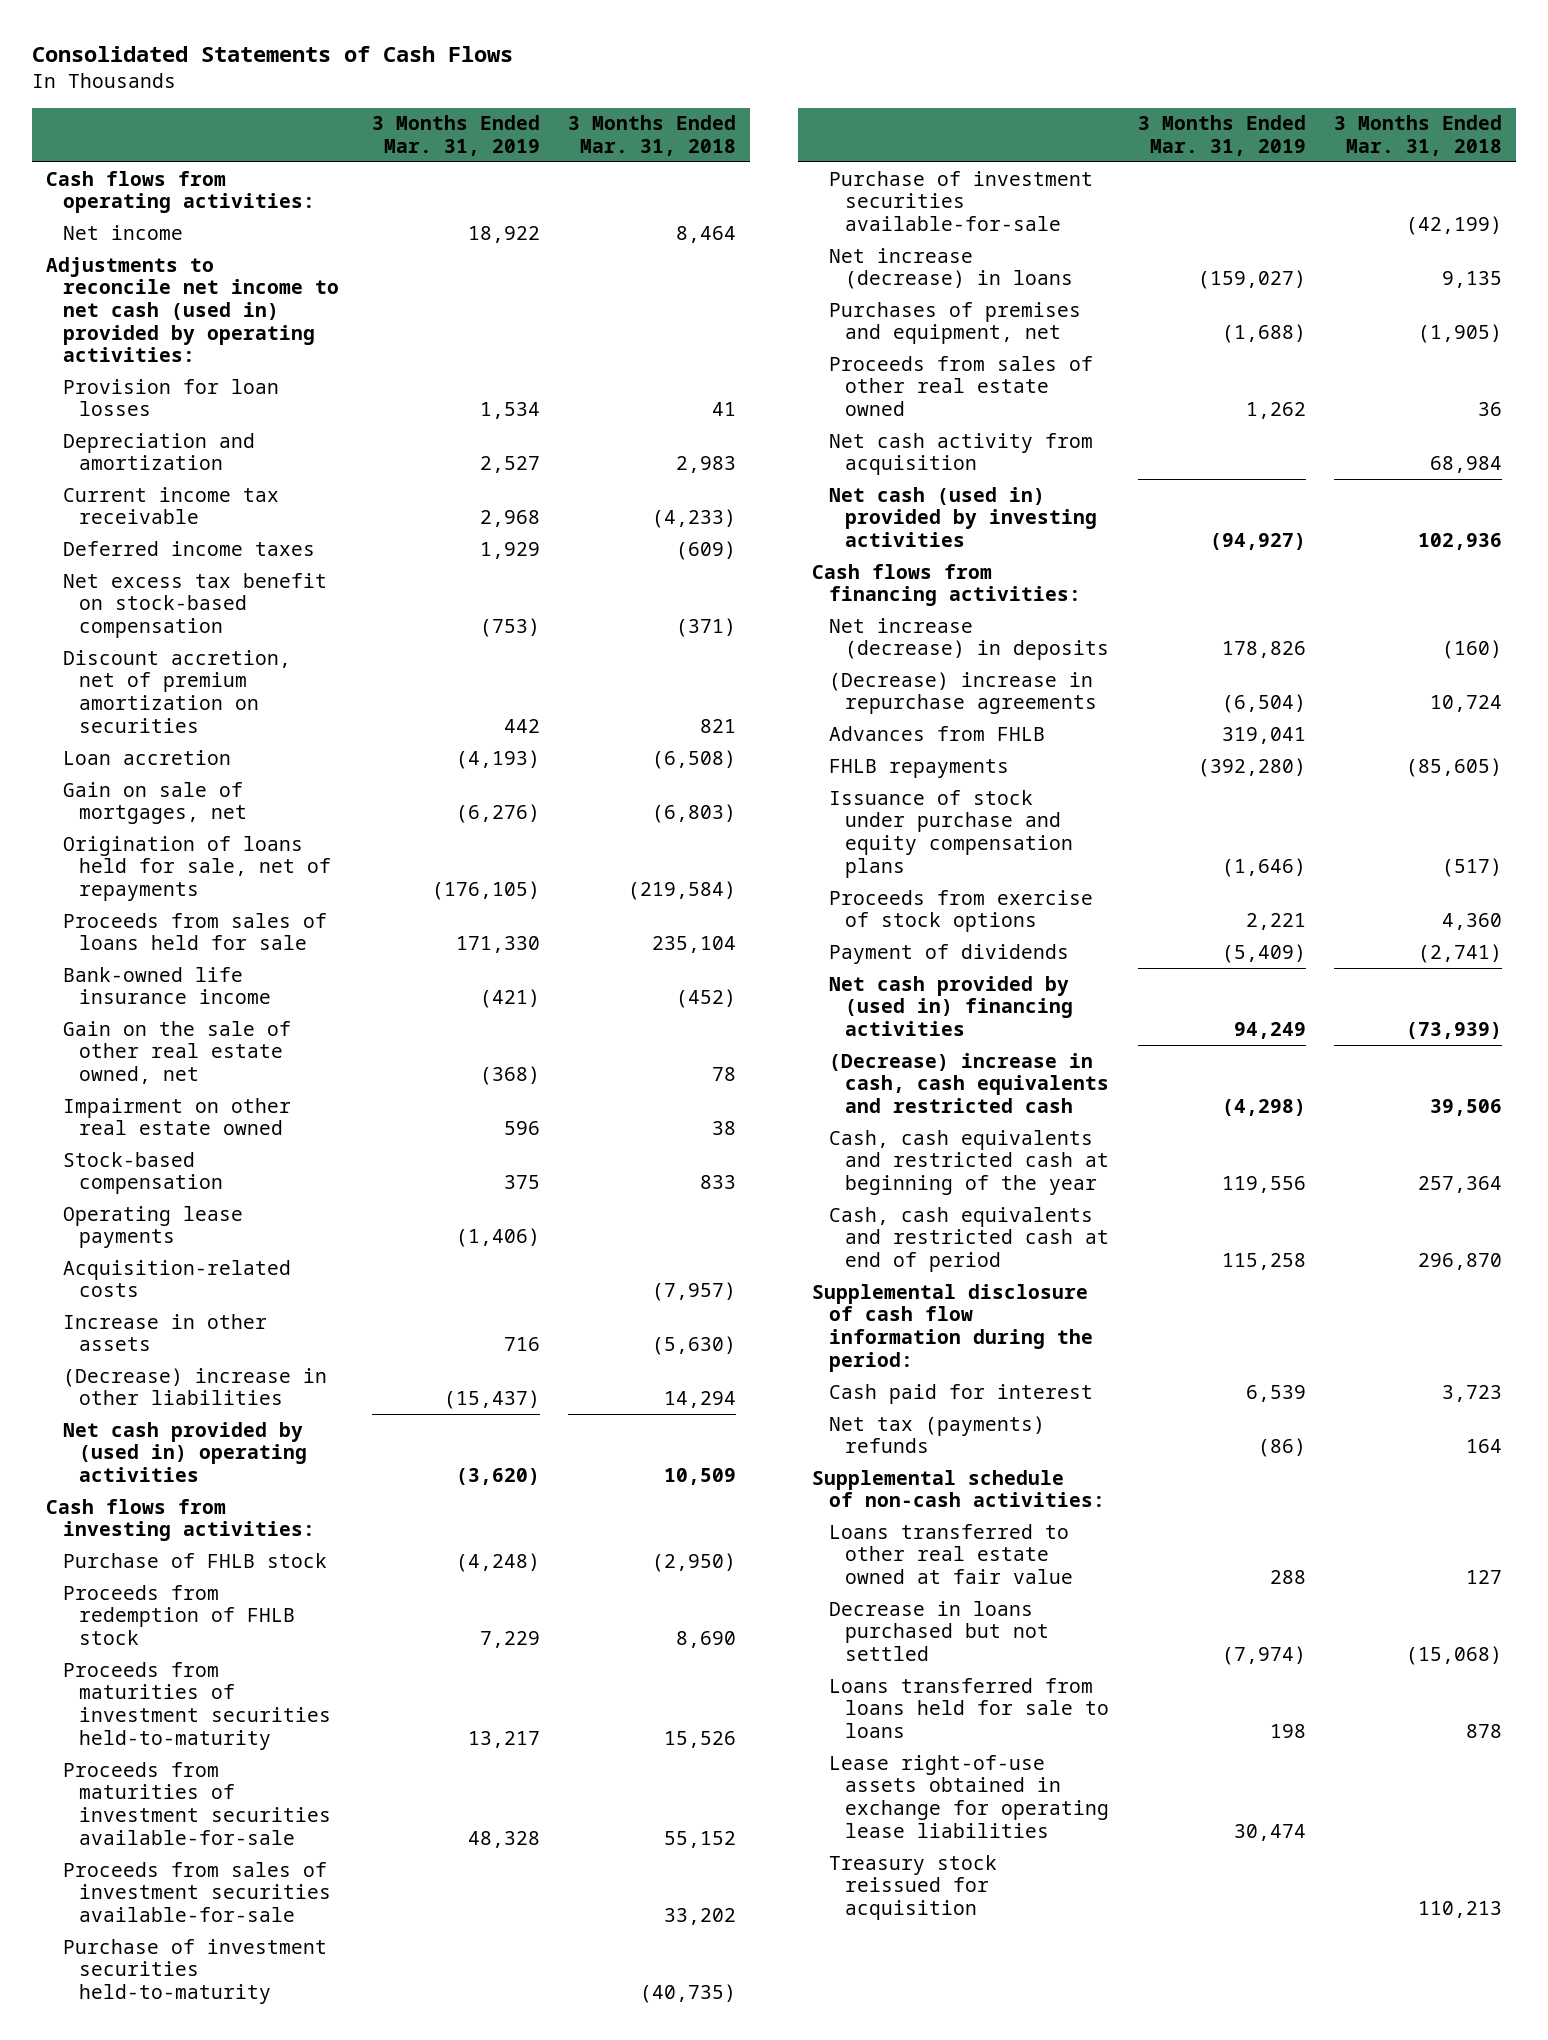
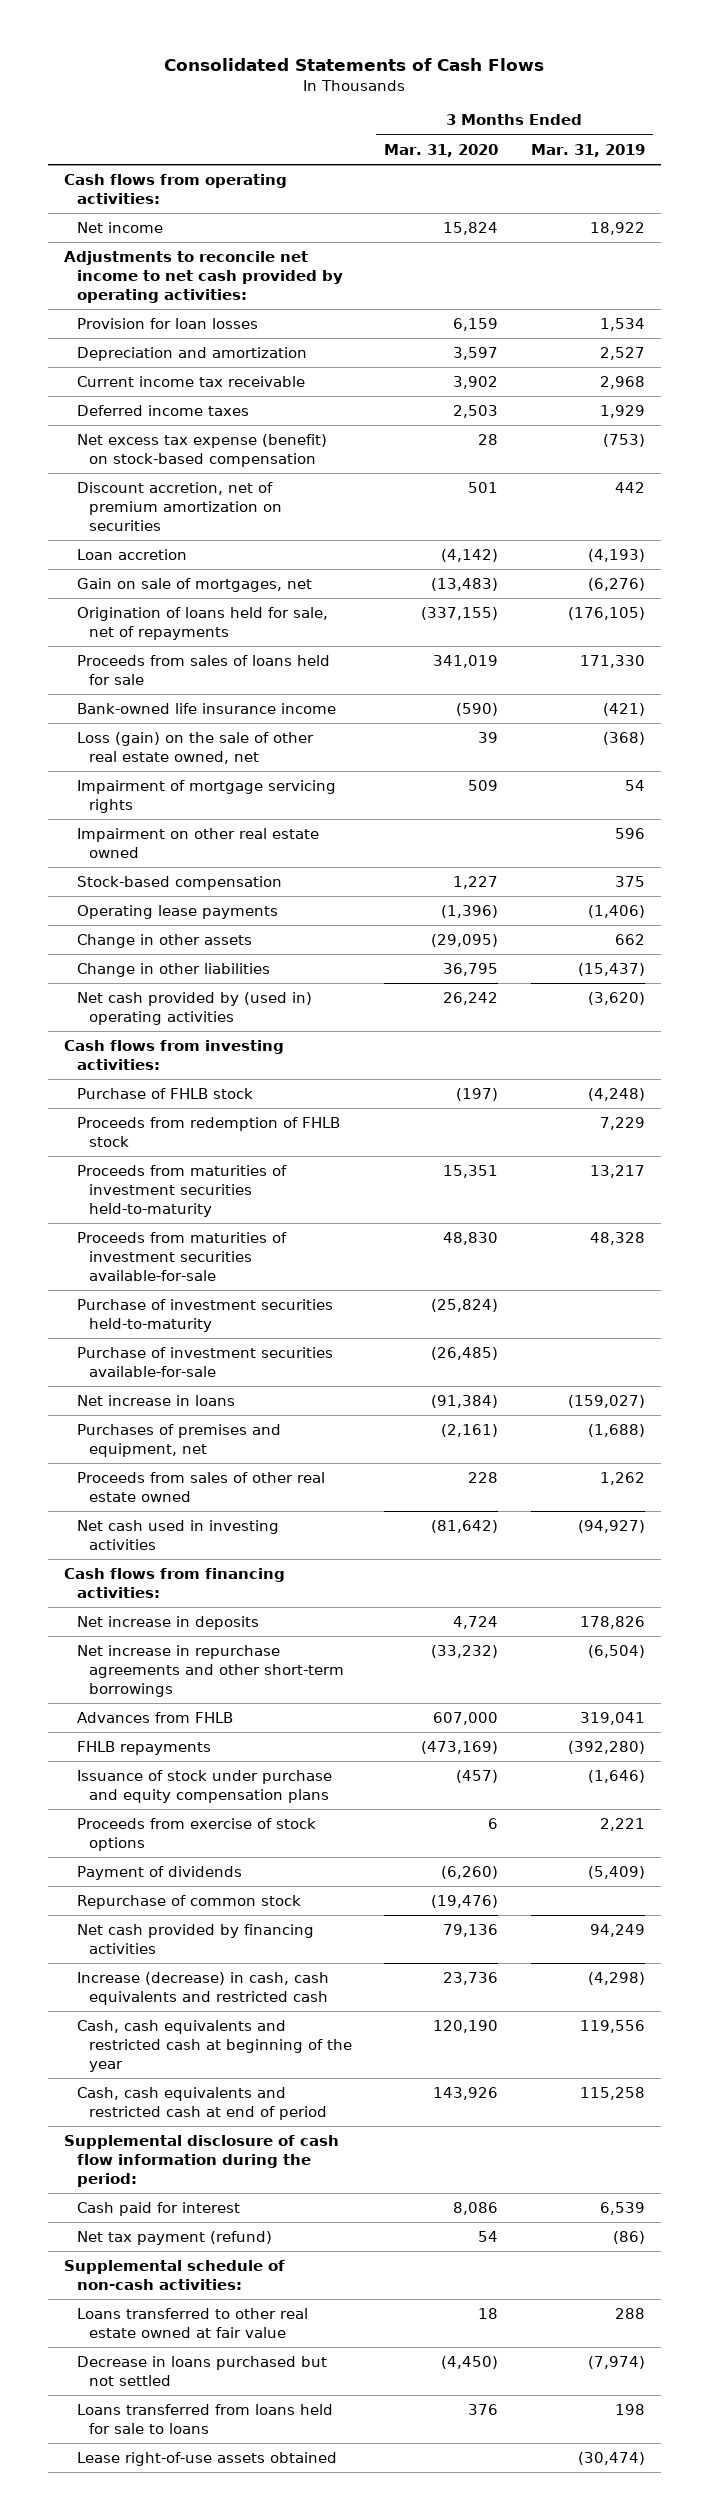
[567,115,736,156] 3 Months Ended Mar. 31, 2018 -> none
none -> [384,143,499,157] Mar. 31, 2020
[46,256,339,363] Adjustments to reconcile net income to net cash (used in) provided by operating activities: -> [64,251,343,303] Adjustments to reconcile net income to net cash provided by operating activities:
[62,572,327,639] Net excess tax benefit on stock-based compensation -> [76,434,327,467] Net excess tax expense (benefit) on stock-based compensation
[62,1020,291,1085] Gain on the sale of other real estate owned, net -> [76,732,314,764] Loss (gain) on the sale of other real estate owned, net
none -> [76,780,336,813] Impairment of mortgage servicing rights
[62,1259,291,1298] Acquisition-related costs -> none
[62,1313,267,1352] Increase in other assets -> [76,934,252,949] Change in other assets
[503,1337,540,1352] 716 -> [614,934,645,946] 662
[62,1367,327,1406] (Decrease) increase in other liabilities -> [76,963,270,978] Change in other liabilities
[62,1861,332,1923] Proceeds from sales of investment securities available-for-sale -> none
[828,247,1074,290] Net increase (decrease) in loans -> [76,1395,235,1407] Net increase in loans
[828,432,1093,476] Net cash activity from acquisition -> none
[828,486,1098,548] Net cash (used in) provided by investing activities -> [76,1520,279,1550] Net cash used in investing activities
[828,617,1110,661] Net increase (decrease) in deposits -> [76,1616,259,1631] Net increase in deposits
[828,671,1098,715] (Decrease) increase in repurchase agreements -> [76,1645,345,1697] Net increase in repurchase agreements and other short-term borrowings
none -> [76,1895,301,1910] Repurchase of common stock
[828,975,1074,1037] Net cash provided by (used in) financing activities -> [76,1924,314,1954] Net cash provided by financing activities
[828,1052,1110,1114] (Decrease) increase in cash, cash equivalents and restricted cash -> [76,1972,329,2005] Increase (decrease) in cash, cash equivalents and restricted cash
[828,1415,1045,1454] Net tax (payments) refunds -> [76,2231,272,2246] Net tax payment (refund)
[828,1854,997,1921] Treasury stock reissued for acquisition -> none
[828,1754,1110,1838] Lease right-of-use assets obtained in exchange for operating lease liabilities -> [76,2452,337,2467] Lease right-of-use assets obtained
[1233,1823,1306,1841] 30,474 -> [577,2452,645,2466] (30,474)

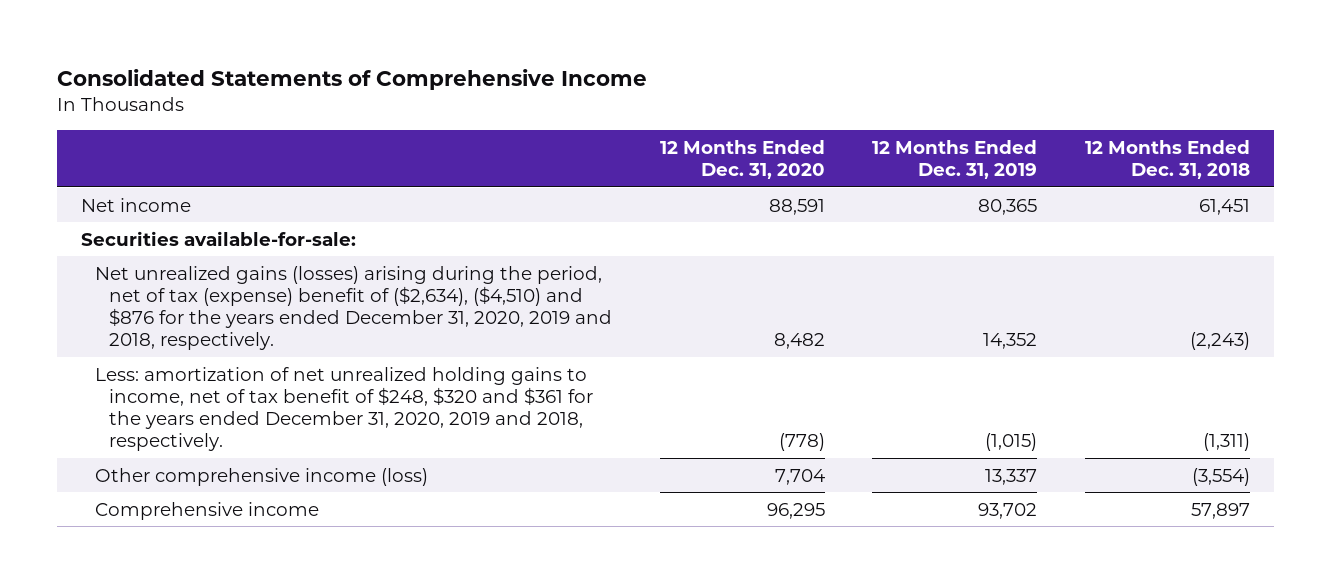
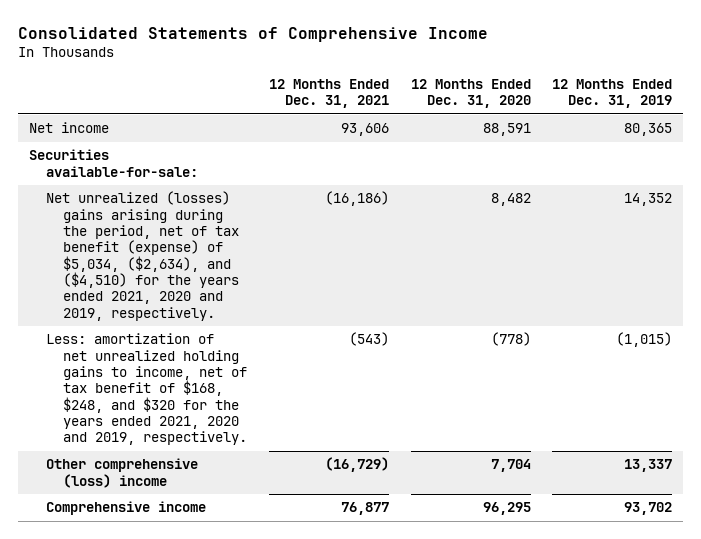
[1085,139,1251,180] 12 Months Ended Dec. 31, 2018 -> none
none -> [268,79,389,109] 12 Months Ended Dec. 31, 2021
[95,265,613,351] Net unrealized gains (losses) arising during the period, net of tax (expense) benefit of ($2,634), ($4,510) and $876 for the years ended December 31, 2020, 2019 and 2018, respectively. -> [45,191,240,321] Net unrealized (losses) gains arising during the period, net of tax benefit (expense) of $5,034, ($2,634), and ($4,510) for the years ended 2021, 2020 and 2019, respectively.
[95,366,594,452] Less: amortization of net unrealized holding gains to income, net of tax benefit of $248, $320 and $361 for the years ended December 31, 2020, 2019 and 2018, respectively. -> [45,333,248,446] Less: amortization of net unrealized holding gains to income, net of tax benefit of $168, $248, and $320 for the years ended 2021, 2020 and 2019, respectively.
[95,467,429,486] Other comprehensive income (loss) -> [45,458,198,488] Other comprehensive (loss) income

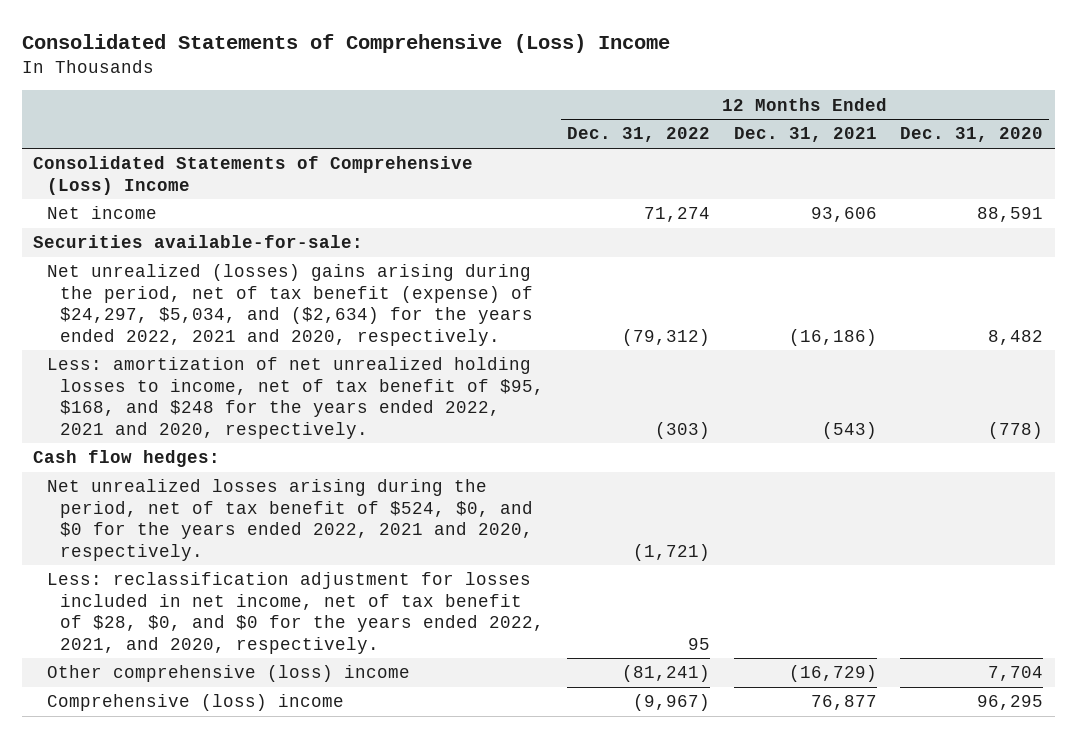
[17,26,488,42] Consolidated Statements of Comprehensive Income -> [21,34,670,54] Consolidated Statements of Comprehensive (Loss) Income
[552,79,673,109] 12 Months Ended Dec. 31, 2019 -> none
none -> [567,127,711,143] Dec. 31, 2022
none -> [33,156,474,195] Consolidated Statements of Comprehensive (Loss) Income
[45,191,240,321] Net unrealized (losses) gains arising during the period, net of tax benefit (expense) of $5,034, ($2,634), and ($4,510) for the years ended 2021, 2020 and 2019, respectively. -> [46,264,533,346] Net unrealized (losses) gains arising during the period, net of tax benefit (expense) of $24,297, $5,034, and ($2,634) for the years ended 2022, 2021 and 2020, respectively.
[45,333,248,446] Less: amortization of net unrealized holding gains to income, net of tax benefit of $168, $248, and $320 for the years ended 2021, 2020 and 2019, respectively. -> [46,357,544,439] Less: amortization of net unrealized holding losses to income, net of tax benefit of $95, $168, and $248 for the years ended 2022, 2021 and 2020, respectively.
none -> [33,450,221,468] Cash flow hedges:
none -> [46,479,533,561] Net unrealized losses arising during the period, net of tax benefit of $524, $0, and $0 for the years ended 2022, 2021 and 2020, respectively.
none -> [46,572,544,654] Less: reclassification adjustment for losses included in net income, net of tax benefit of $28, $0, and $0 for the years ended 2022, 2021, and 2020, respectively.
[45,501,206,516] Comprehensive income -> [46,694,344,712] Comprehensive (loss) income

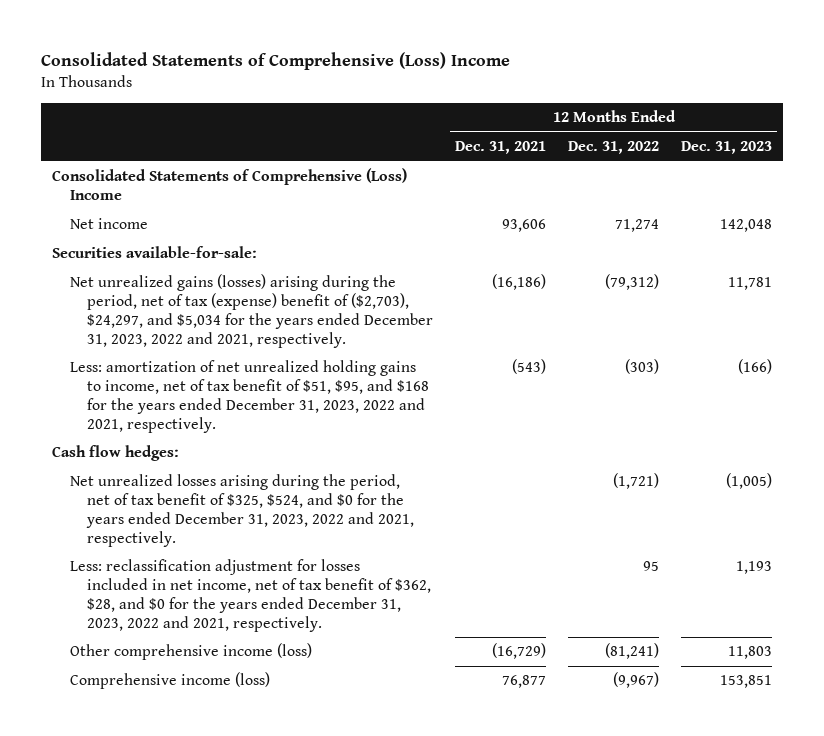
[900,127,1044,143] Dec. 31, 2020 -> none
none -> [680,141,772,155] Dec. 31, 2023
[46,264,533,346] Net unrealized (losses) gains arising during the period, net of tax benefit (expense) of $24,297, $5,034, and ($2,634) for the years ended 2022, 2021 and 2020, respectively. -> [69,274,434,348] Net unrealized gains (losses) arising during the period, net of tax (expense) benefit of ($2,703), $24,297, and $5,034 for the years ended December 31, 2023, 2022 and 2021, respectively.
[46,357,544,439] Less: amortization of net unrealized holding losses to income, net of tax benefit of $95, $168, and $248 for the years ended 2022, 2021 and 2020, respectively. -> [69,360,430,433] Less: amortization of net unrealized holding gains to income, net of tax benefit of $51, $95, and $168 for the years ended December 31, 2023, 2022 and 2021, respectively.
[46,479,533,561] Net unrealized losses arising during the period, net of tax benefit of $524, $0, and $0 for the years ended 2022, 2021 and 2020, respectively. -> [69,474,415,547] Net unrealized losses arising during the period, net of tax benefit of $325, $524, and $0 for the years ended December 31, 2023, 2022 and 2021, respectively.
[46,572,544,654] Less: reclassification adjustment for losses included in net income, net of tax benefit of $28, $0, and $0 for the years ended 2022, 2021, and 2020, respectively. -> [69,559,432,632] Less: reclassification adjustment for losses included in net income, net of tax benefit of $362, $28, and $0 for the years ended December 31, 2023, 2022 and 2021, respectively.
[46,665,410,683] Other comprehensive (loss) income -> [69,643,312,661] Other comprehensive income (loss)
[46,694,344,712] Comprehensive (loss) income -> [69,672,270,690] Comprehensive income (loss)

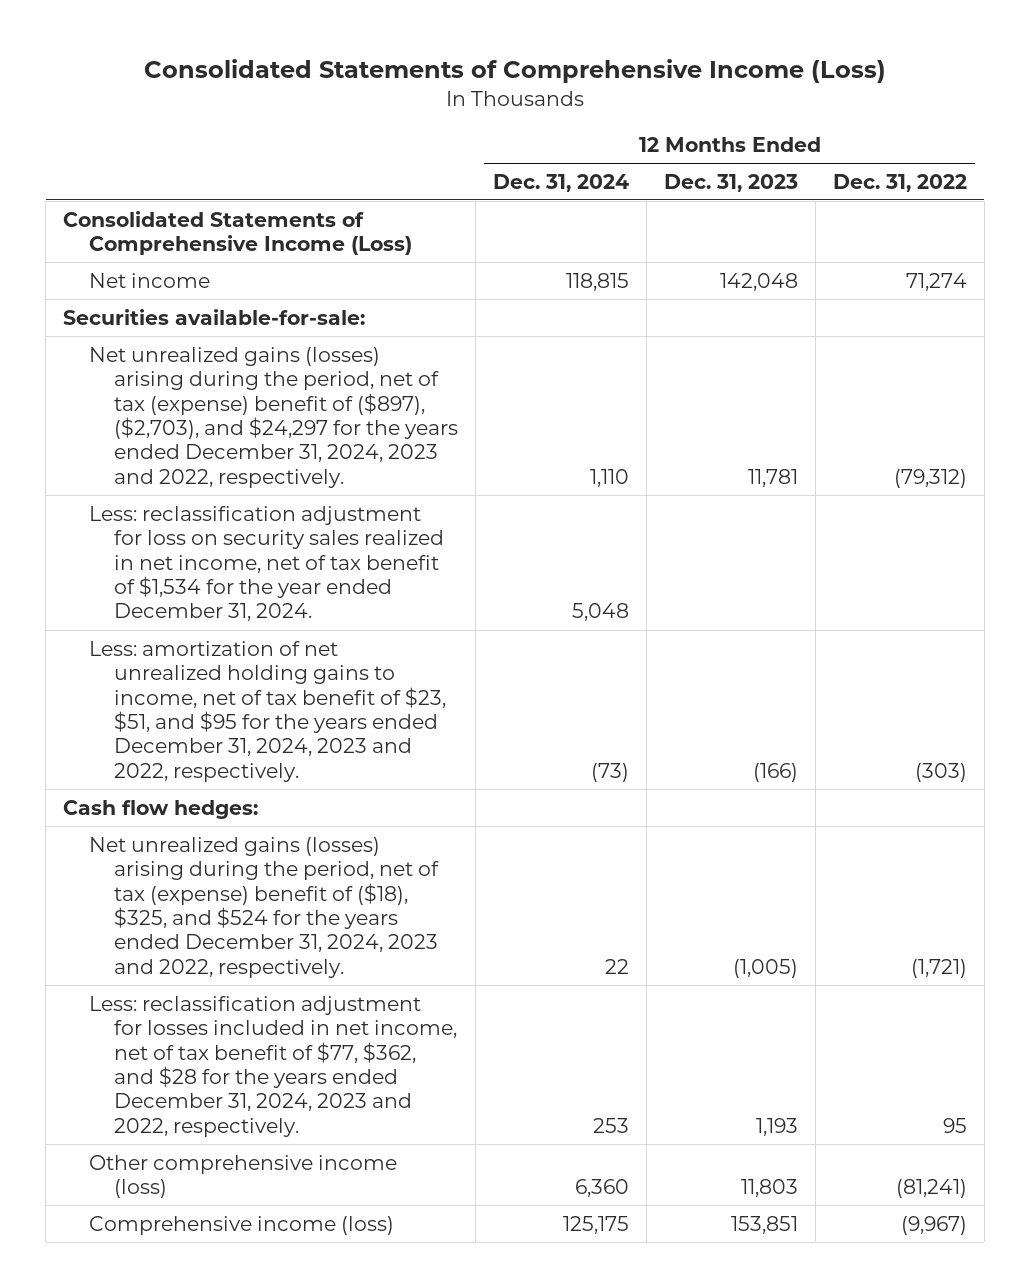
[41,51,511,70] Consolidated Statements of Comprehensive (Loss) Income -> [143,58,886,83] Consolidated Statements of Comprehensive Income (Loss)
[455,141,547,155] Dec. 31, 2021 -> none
none -> [492,173,629,192] Dec. 31, 2024
[52,168,408,201] Consolidated Statements of Comprehensive (Loss) Income -> [63,210,412,256] Consolidated Statements of Comprehensive Income (Loss)
[69,274,434,348] Net unrealized gains (losses) arising during the period, net of tax (expense) benefit of ($2,703), $24,297, and $5,034 for the years ended December 31, 2023, 2022 and 2021, respectively. -> [88,346,459,488] Net unrealized gains (losses) arising during the period, net of tax (expense) benefit of ($897), ($2,703), and $24,297 for the years ended December 31, 2024, 2023 and 2022, respectively.
none -> [88,505,445,622] Less: reclassification adjustment for loss on security sales realized in net income, net of tax benefit of $1,534 for the year ended December 31, 2024.
[69,360,430,433] Less: amortization of net unrealized holding gains to income, net of tax benefit of $51, $95, and $168 for the years ended December 31, 2023, 2022 and 2021, respectively. -> [88,640,447,782] Less: amortization of net unrealized holding gains to income, net of tax benefit of $23, $51, and $95 for the years ended December 31, 2024, 2023 and 2022, respectively.
[69,474,415,547] Net unrealized losses arising during the period, net of tax benefit of $325, $524, and $0 for the years ended December 31, 2023, 2022 and 2021, respectively. -> [88,836,440,978] Net unrealized gains (losses) arising during the period, net of tax (expense) benefit of ($18), $325, and $524 for the years ended December 31, 2024, 2023 and 2022, respectively.
[69,559,432,632] Less: reclassification adjustment for losses included in net income, net of tax benefit of $362, $28, and $0 for the years ended December 31, 2023, 2022 and 2021, respectively. -> [88,995,458,1137] Less: reclassification adjustment for losses included in net income, net of tax benefit of $77, $362, and $28 for the years ended December 31, 2024, 2023 and 2022, respectively.

